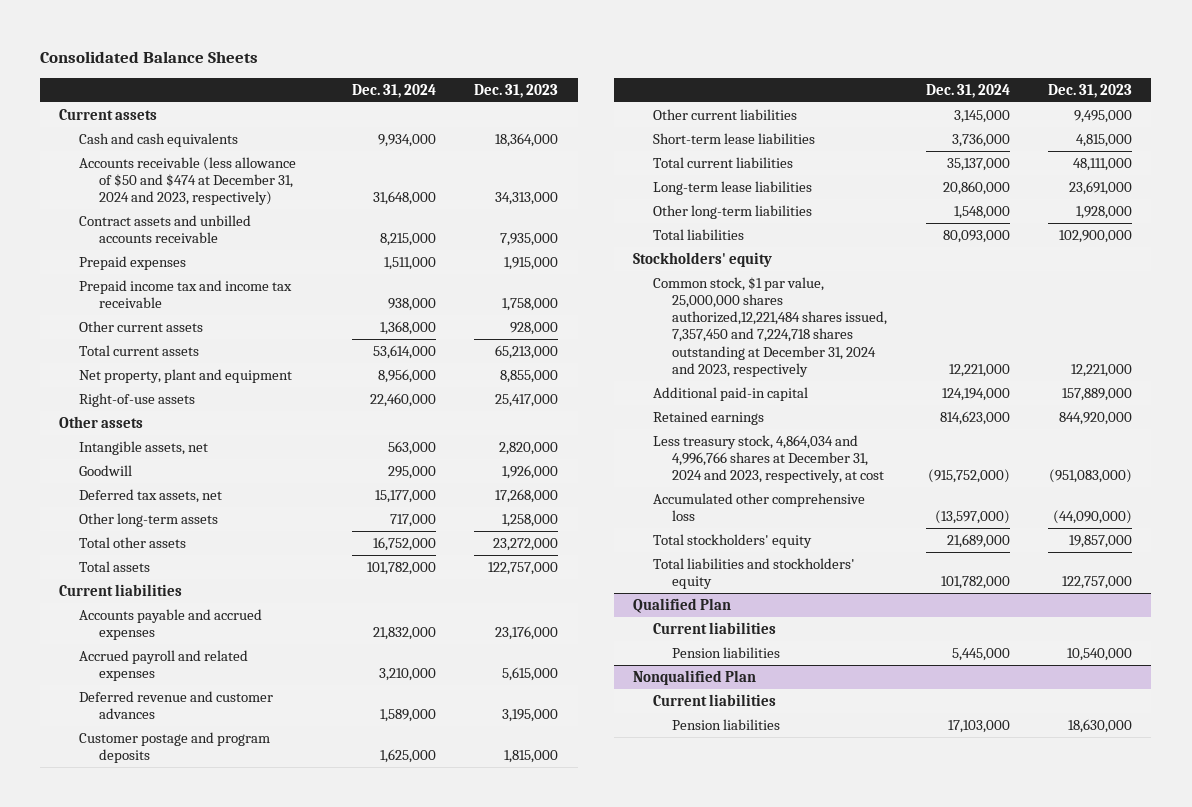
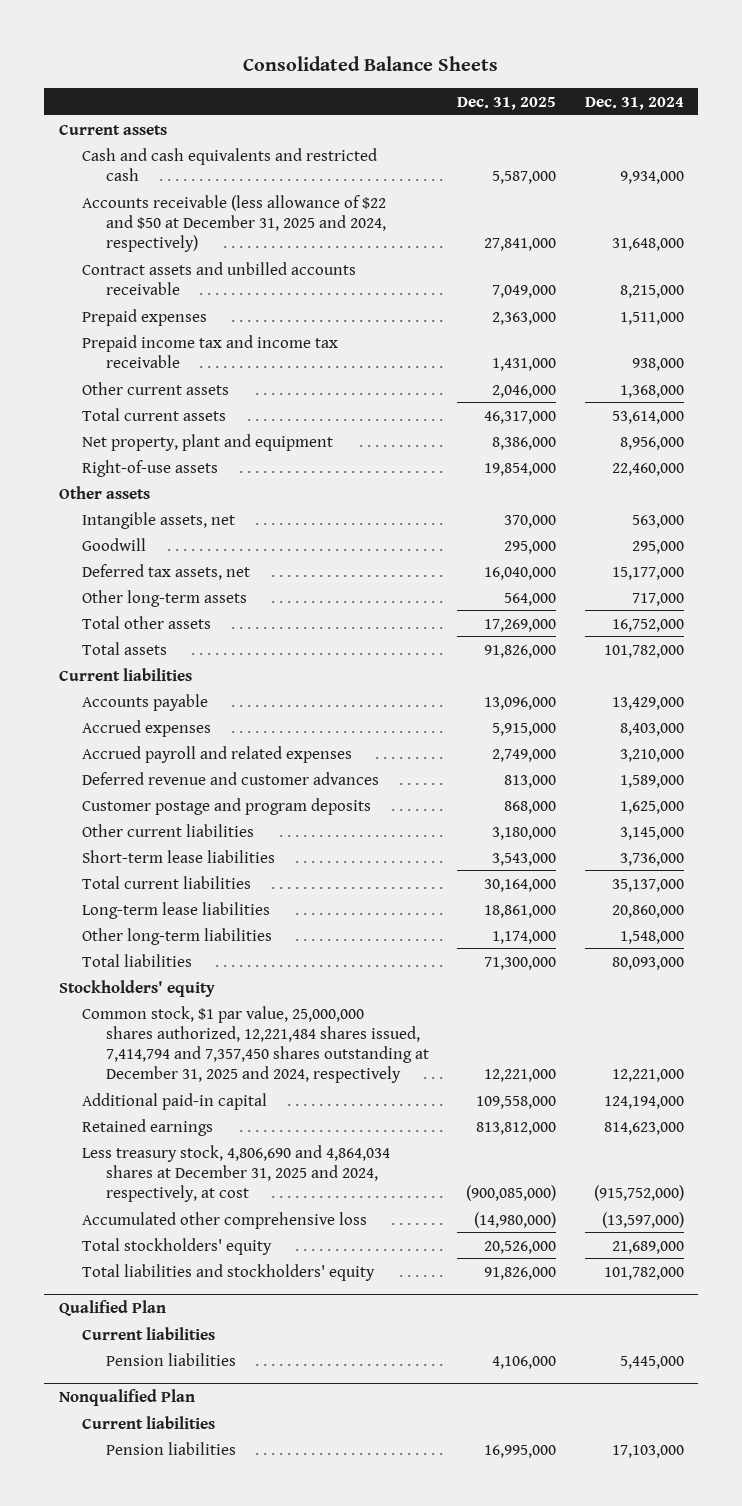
[474,83,559,98] Dec. 31, 2023 -> none
none -> [457,97,557,111] Dec. 31, 2025
[79,133,239,148] Cash and cash equivalents -> [82,147,378,181] Cash and cash equivalents and restricted cash
[79,157,297,206] Accounts receivable (less allowance of $50 and $474 at December 31, 2024 and 2023, respectively) -> [82,194,387,252] Accounts receivable (less allowance of $22 and $50 at December 31, 2025 and 2024, respectively)
[79,609,263,641] Accounts payable and accrued expenses -> [82,693,209,711] Accounts payable
[372,627,436,641] 21,832,000 -> [611,696,684,710] 13,429,000
none -> [82,719,212,737] Accrued expenses
[652,277,888,377] Common stock, $1 par value, 25,000,000 shares authorized,12,221,484 shares issued, 7,357,450 and 7,224,718 shares outstanding at December 31, 2024 and 2023, respectively -> [82,1005,429,1083] Common stock, $1 par value, 25,000,000 shares authorized, 12,221,484 shares issued, 7,414,794 and 7,357,450 shares outstanding at December 31, 2025 and 2024, respectively
[652,435,885,484] Less treasury stock, 4,864,034 and 4,996,766 shares at December 31, 2024 and 2023, respectively, at cost -> [82,1144,391,1202] Less treasury stock, 4,806,690 and 4,864,034 shares at December 31, 2025 and 2024, respectively, at cost

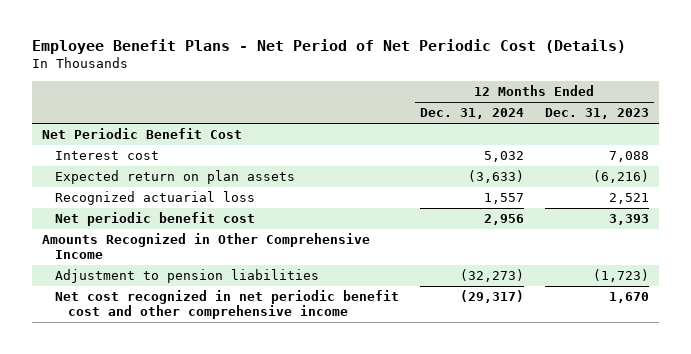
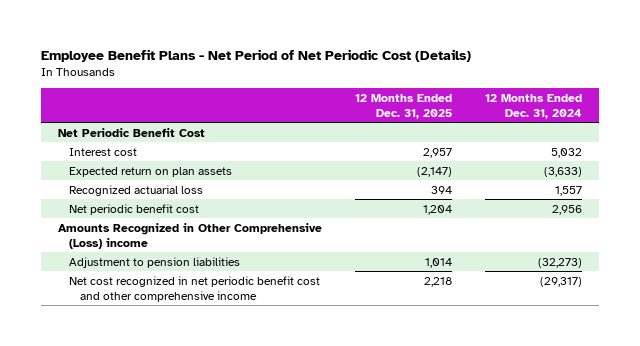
[544,108,649,120] Dec. 31, 2023 -> none
none -> [355,93,453,119] 12 Months Ended Dec. 31, 2025
[42,233,371,260] Amounts Recognized in Other Comprehensive Income -> [58,222,323,249] Amounts Recognized in Other Comprehensive (Loss) income

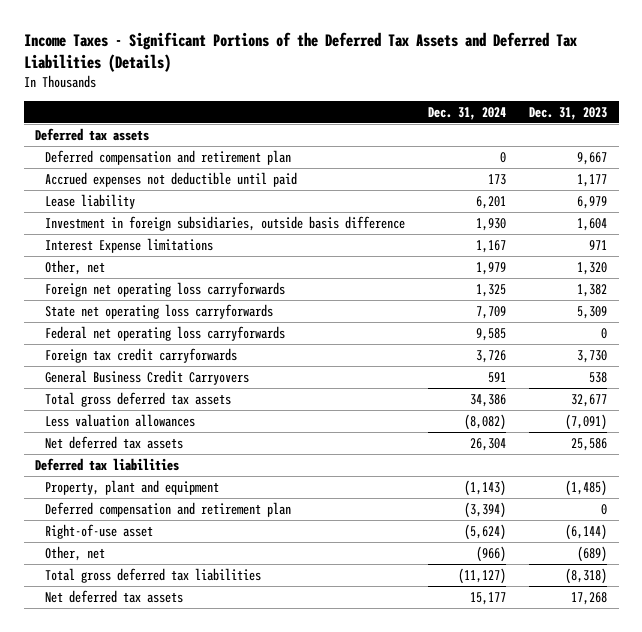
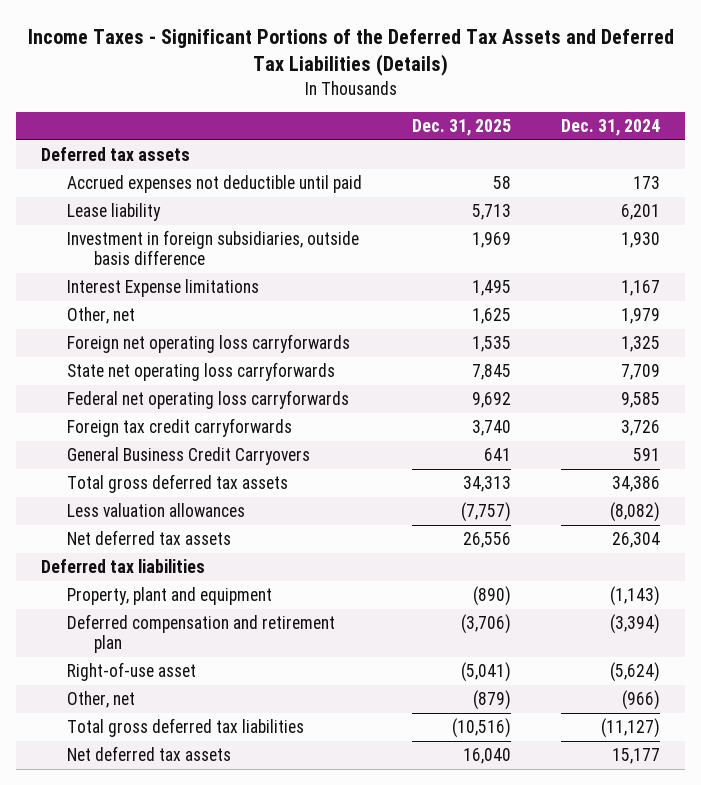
[529,106,608,120] Dec. 31, 2023 -> none
none -> [412,119,512,137] Dec. 31, 2025
[45,149,292,165] Deferred compensation and retirement plan -> none

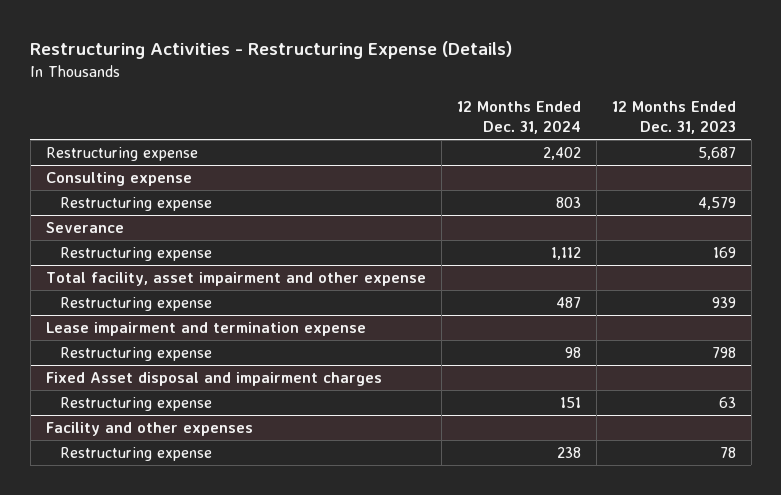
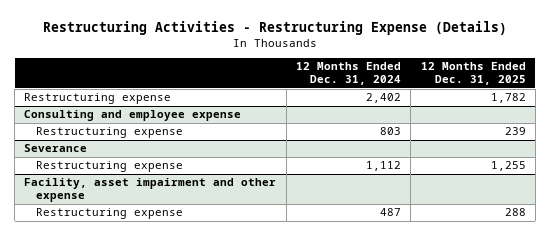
[611,100,736,135] 12 Months Ended Dec. 31, 2023 -> none
none -> [420,62,526,86] 12 Months Ended Dec. 31, 2025
[45,172,192,187] Consulting expense -> [24,110,242,122] Consulting and employee expense
[45,272,426,287] Total facility, asset impairment and other expense -> [24,178,277,203] Facility, asset impairment and other expense
[45,322,366,337] Lease impairment and termination expense -> none
[60,347,213,362] Restructuring expense -> none
[45,372,382,387] Fixed Asset disposal and impairment charges -> none
[60,397,213,412] Restructuring expense -> none
[45,422,253,437] Facility and other expenses -> none
[60,447,213,462] Restructuring expense -> none

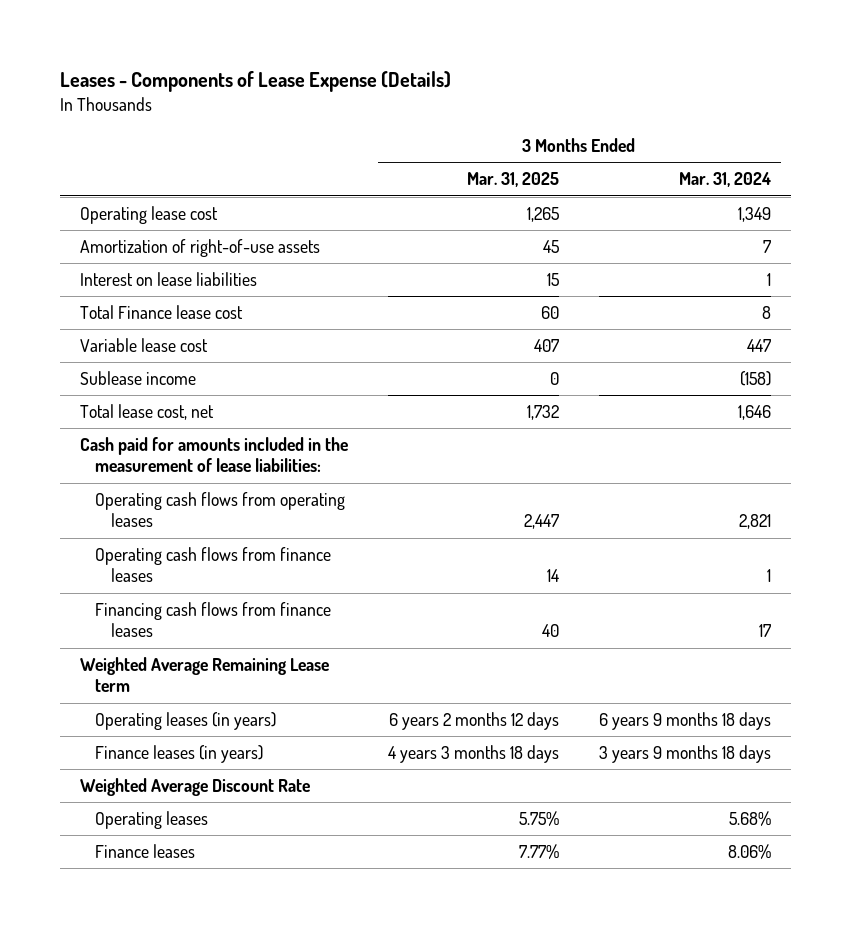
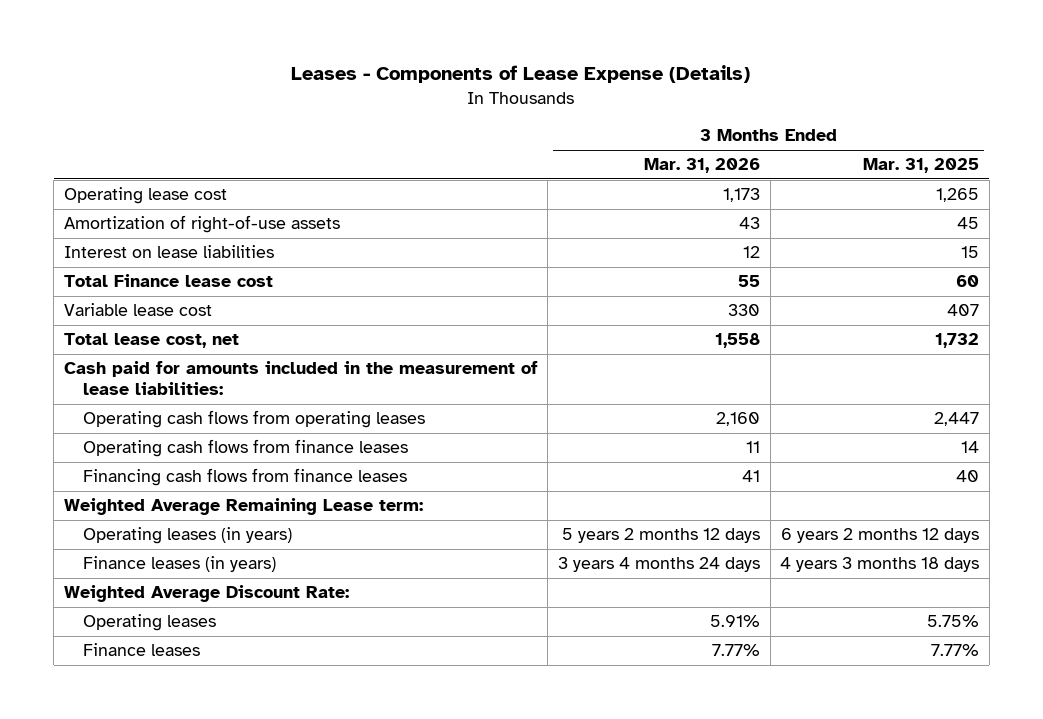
[678,172,771,188] Mar. 31, 2024 -> none
none -> [643,158,760,174] Mar. 31, 2026
[79,371,196,386] Sublease income -> none
[79,657,329,693] Weighted Average Remaining Lease term -> [63,498,423,516] Weighted Average Remaining Lease term:
[79,778,310,797] Weighted Average Discount Rate -> [63,585,349,603] Weighted Average Discount Rate:

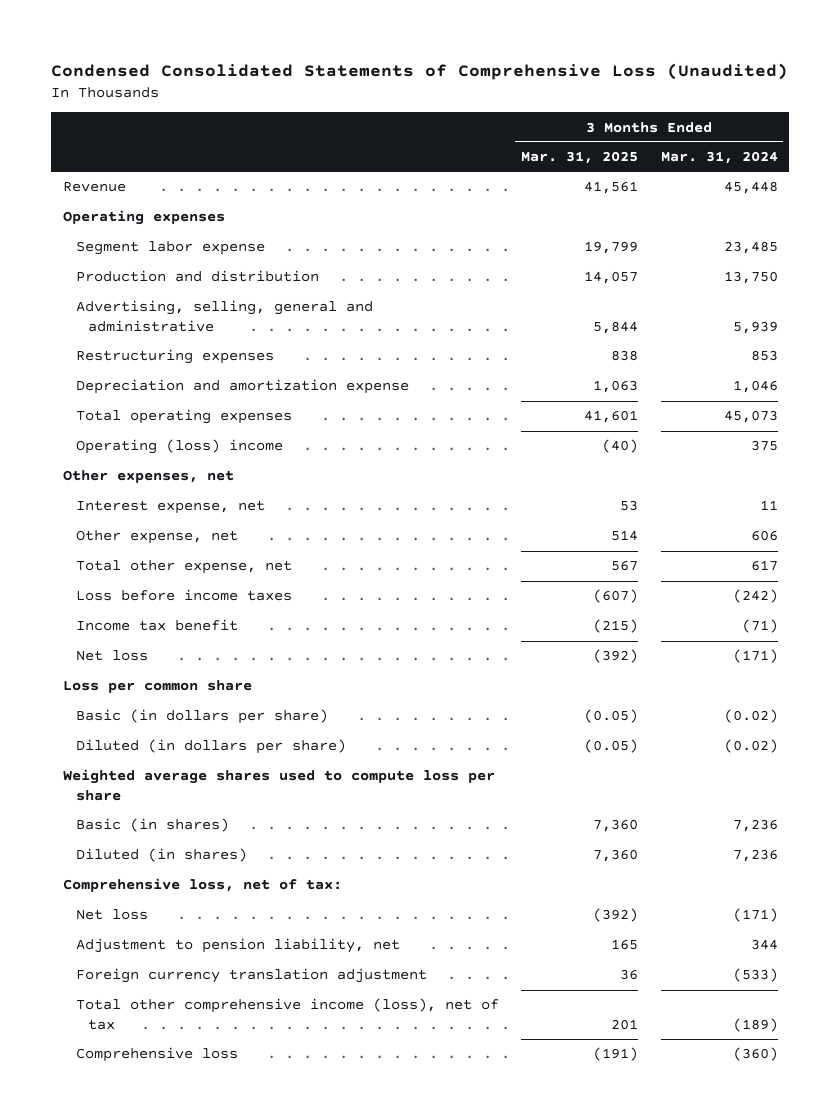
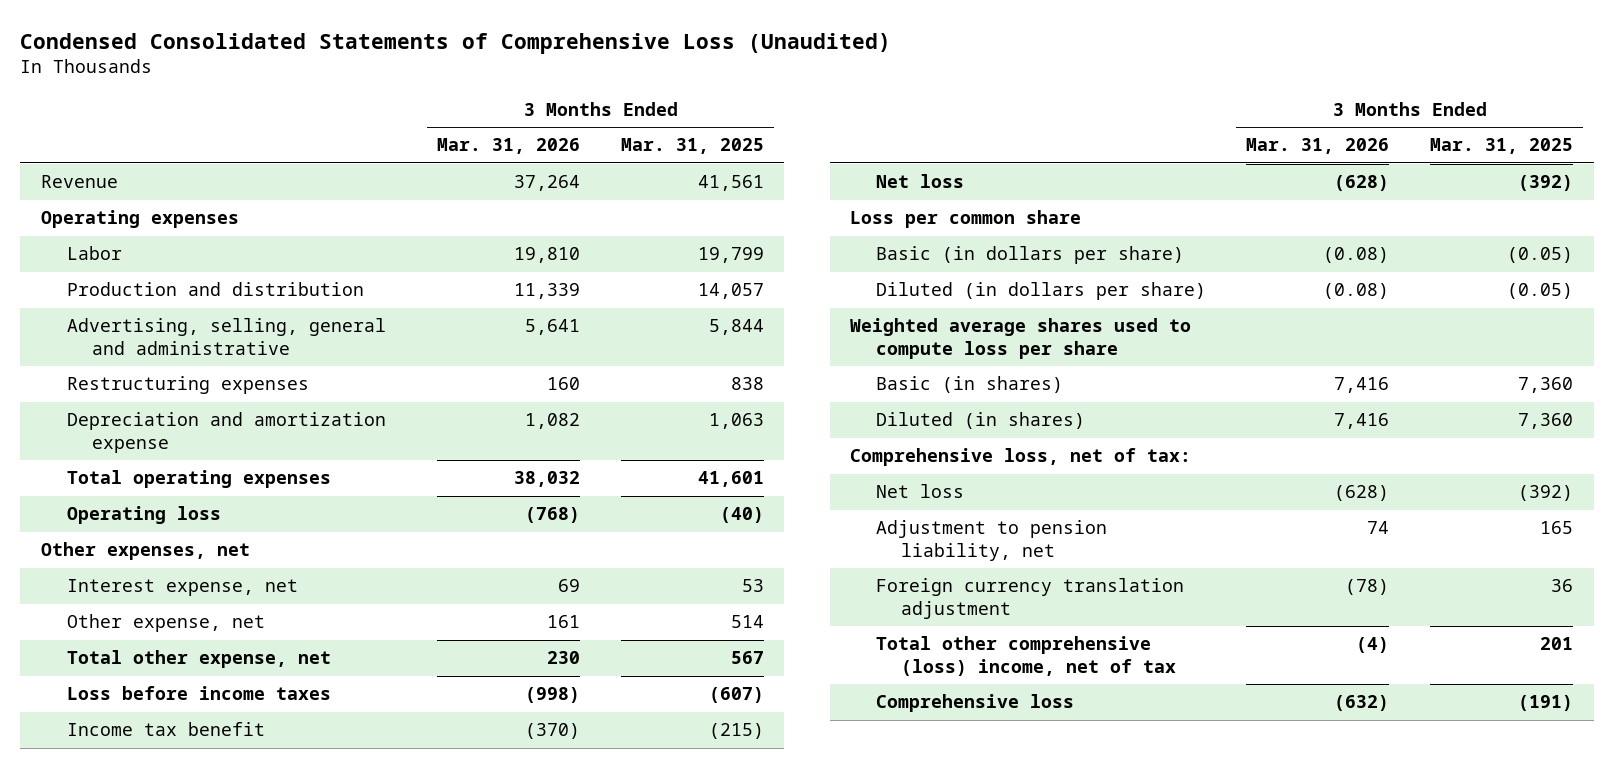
[660,151,778,165] Mar. 31, 2024 -> none
none -> [437,138,581,155] Mar. 31, 2026
[75,241,265,256] Segment labor expense -> [66,246,122,261] Labor
[75,439,283,455] Operating (loss) income -> [66,506,221,525] Operating loss
[75,998,499,1030] Total other comprehensive income (loss), net of tax -> [875,636,1177,676] Total other comprehensive (loss) income, net of tax

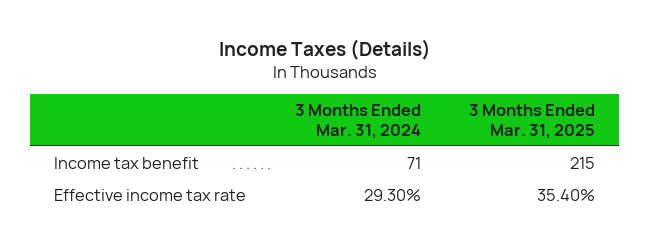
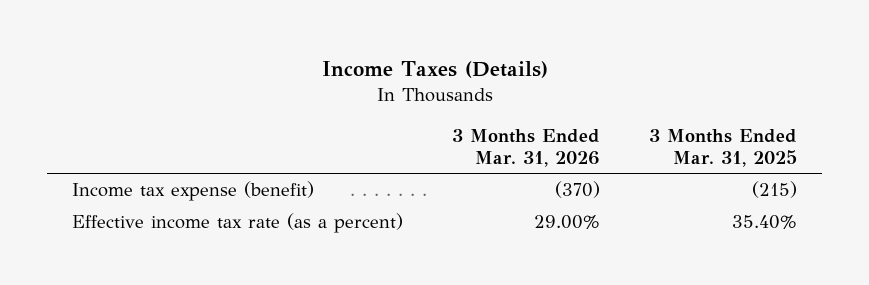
[294,104,421,139] 3 Months Ended Mar. 31, 2024 -> none
none -> [452,128,601,167] 3 Months Ended Mar. 31, 2026
[54,157,200,170] Income tax benefit -> [71,181,314,202] Income tax expense (benefit)
[570,157,596,170] 215 -> [752,181,798,199] (215)
[54,189,247,202] Effective income tax rate -> [71,213,403,234] Effective income tax rate (as a percent)

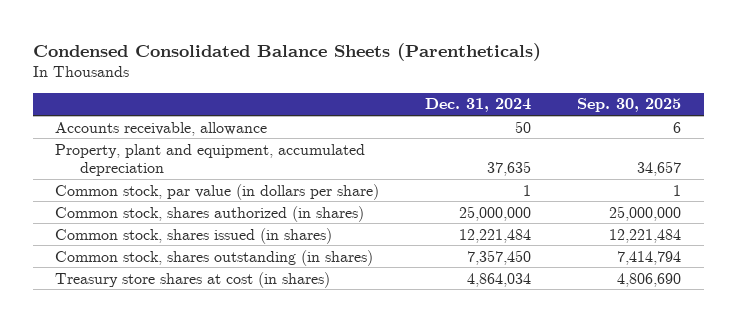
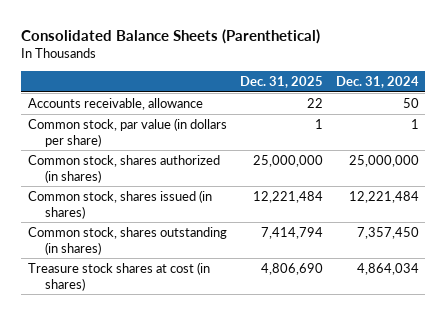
[32,42,541,61] Condensed Consolidated Balance Sheets (Parentheticals) -> [21,28,321,44] Consolidated Balance Sheets (Parenthetical)
[576,98,681,113] Sep. 30, 2025 -> none
none -> [239,76,323,89] Dec. 31, 2025
[55,143,366,176] Property, plant and equipment, accumulated depreciation -> none
[55,271,331,288] Treasury store shares at cost (in shares) -> [27,261,210,291] Treasure stock shares at cost (in shares)

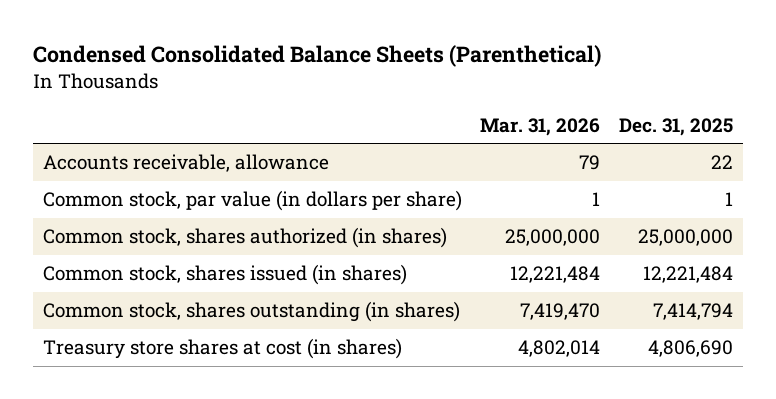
[21,28,321,44] Consolidated Balance Sheets (Parenthetical) -> [33,45,602,68] Condensed Consolidated Balance Sheets (Parenthetical)
[335,76,419,89] Dec. 31, 2024 -> none
none -> [480,117,601,136] Mar. 31, 2026
[27,261,210,291] Treasure stock shares at cost (in shares) -> [42,338,402,360] Treasury store shares at cost (in shares)

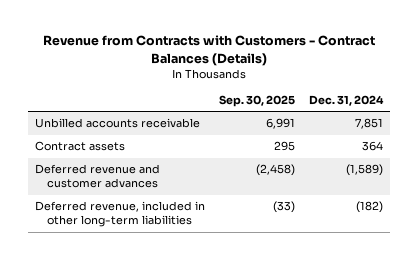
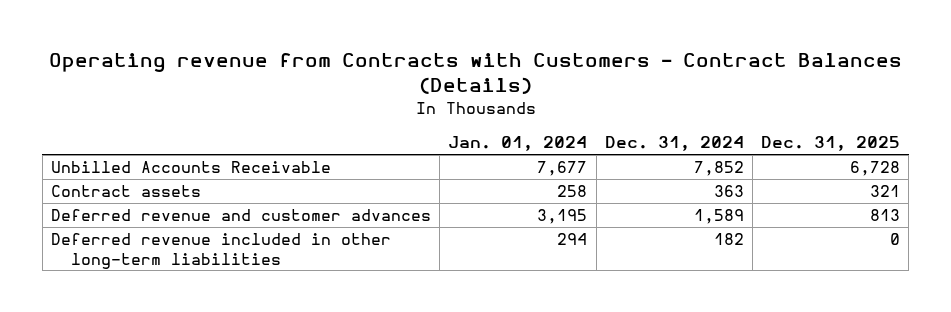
[43,35,376,66] Revenue from Contracts with Customers - Contract Balances (Details) -> [48,53,902,95] Operating revenue from Contracts with Customers - Contract Balances (Details)
[219,95,296,108] Sep. 30, 2025 -> none
none -> [448,136,588,152] Jan. 01, 2024
none -> [761,136,901,152] Dec. 31, 2025
[35,118,201,129] Unbilled accounts receivable -> [51,161,332,174] Unbilled Accounts Receivable
[355,118,384,130] 7,851 -> [693,161,744,177] 7,852
[362,141,384,152] 364 -> [713,185,744,198] 363
[346,164,384,177] (1,589) -> [693,209,744,225] 1,589
[35,201,206,228] Deferred revenue, included in other long-term liabilities -> [51,233,392,269] Deferred revenue included in other long-term liabilities
[356,201,384,214] (182) -> [713,233,744,246] 182

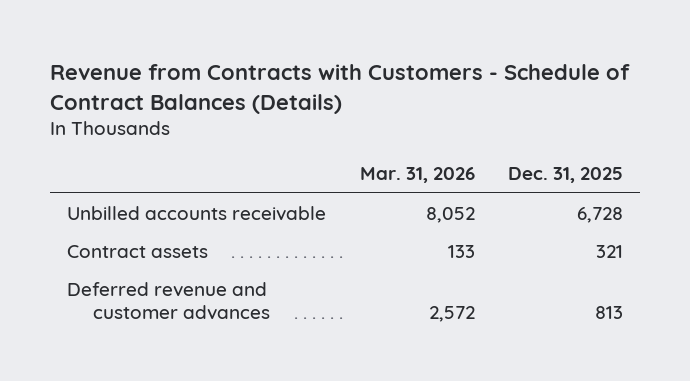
[48,53,902,95] Operating revenue from Contracts with Customers - Contract Balances (Details) -> [50,63,631,114] Revenue from Contracts with Customers - Schedule of Contract Balances (Details)
[448,136,588,152] Jan. 01, 2024 -> none
[604,136,744,152] Dec. 31, 2024 -> none
none -> [359,167,475,184] Mar. 31, 2026
[51,161,332,174] Unbilled Accounts Receivable -> [66,205,326,221] Unbilled accounts receivable
[51,233,392,269] Deferred revenue included in other long-term liabilities -> none

